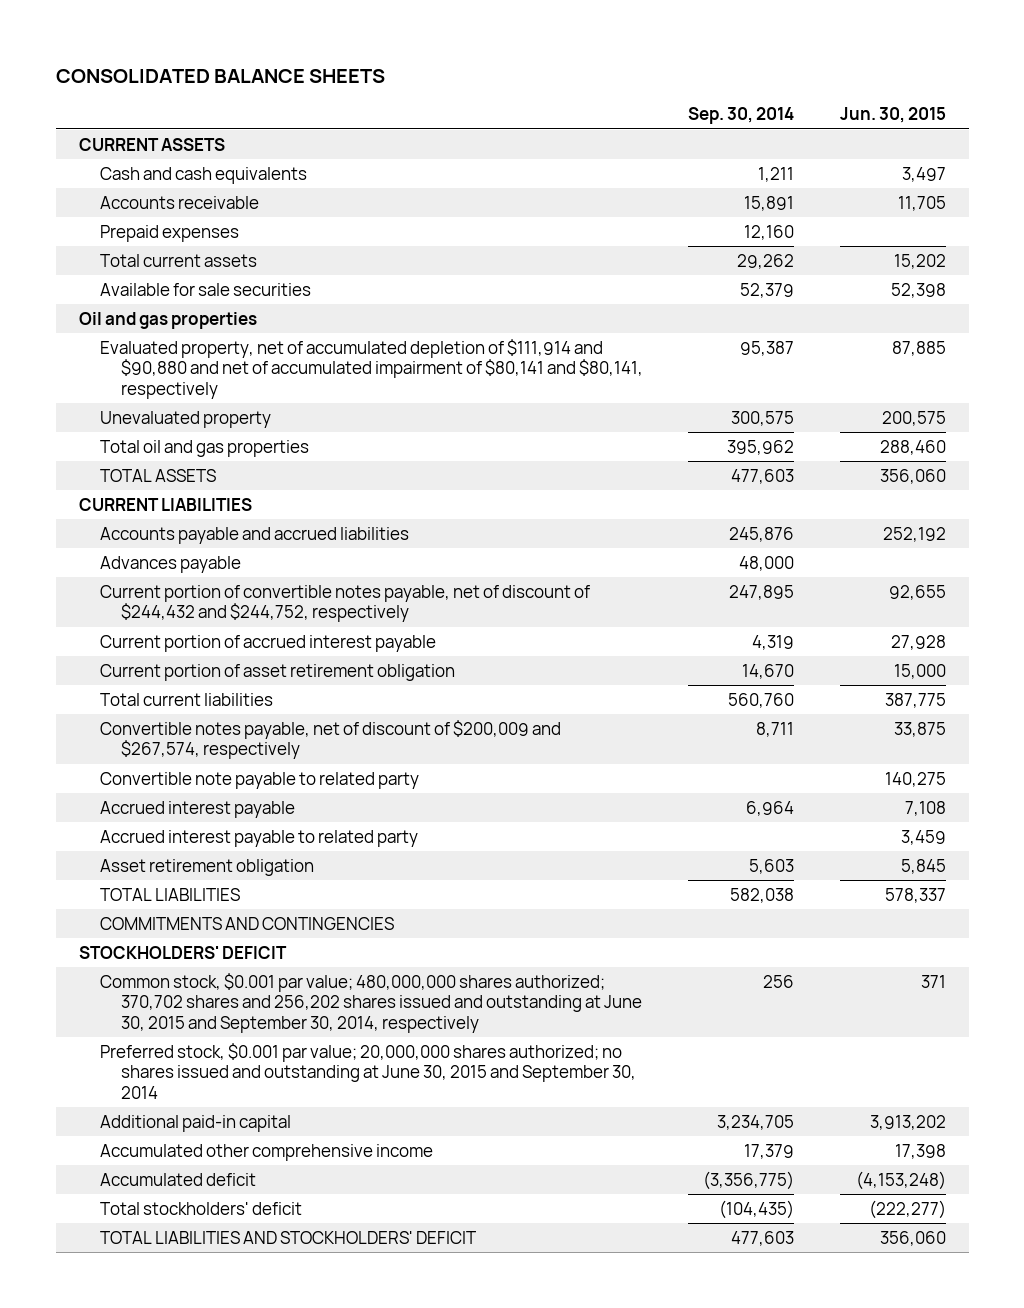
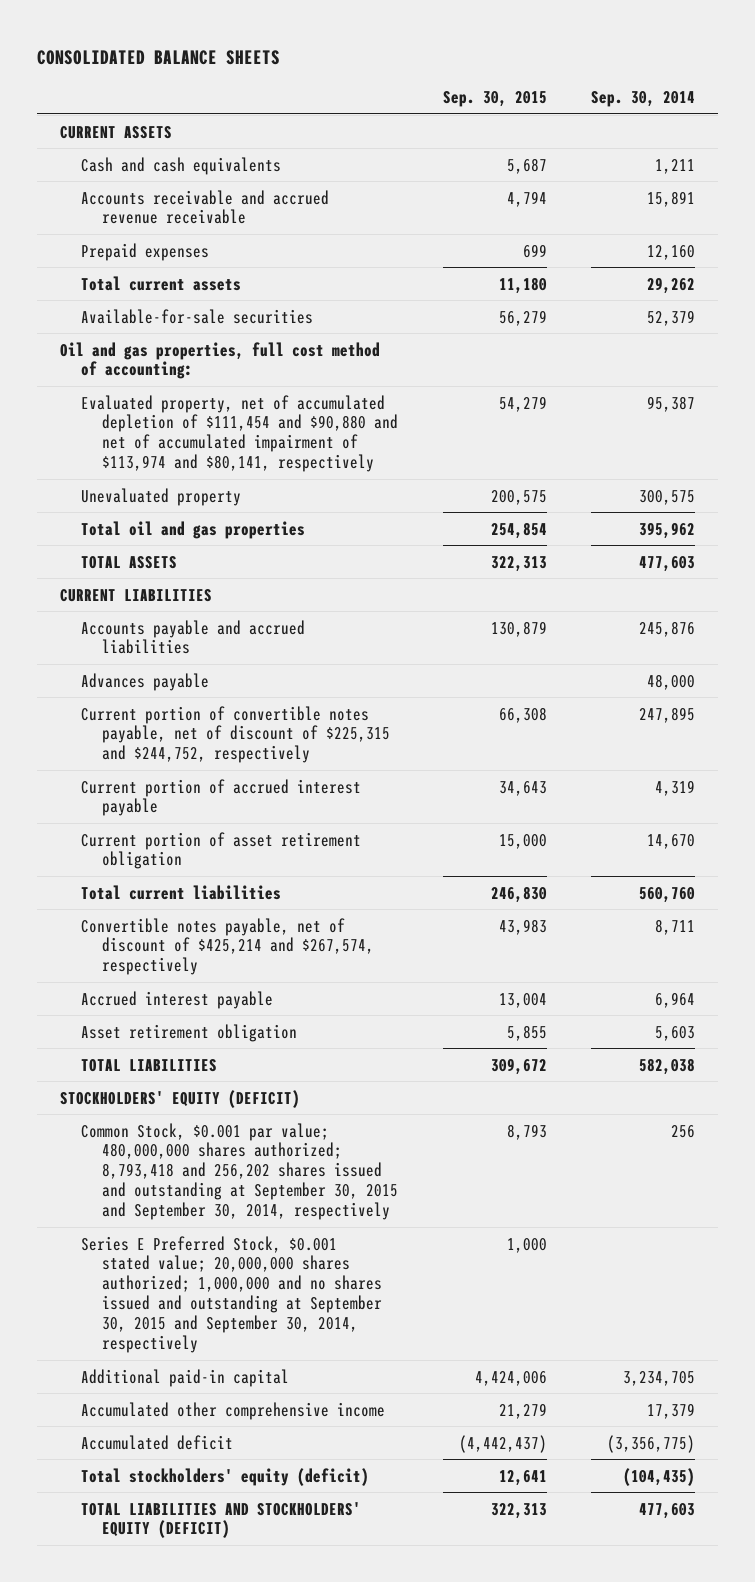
[839,107,946,124] Jun. 30, 2015 -> none
none -> [442,90,547,107] Sep. 30, 2015
[99,195,259,209] Accounts receivable -> [81,189,330,225] Accounts receivable and accrued revenue receivable
[78,311,257,329] Oil and gas properties -> none
[99,282,311,296] Available for sale securities -> [81,308,314,324] Available-for-sale securities
none -> [59,341,380,380] Oil and gas properties, full cost method of accounting:
[99,338,643,400] Evaluated property, net of accumulated depletion of $111,914 and $90,880 and net of accumulated impairment of $80,141 and $80,141, respectively -> [81,394,399,473] Evaluated property, net of accumulated depletion of $111,454 and $90,880 and net of accumulated impairment of $113,974 and $80,141, respectively
[99,584,590,623] Current portion of convertible notes payable, net of discount of $244,432 and $244,752, respectively -> [81,705,391,764] Current portion of convertible notes payable, net of discount of $225,315 and $244,752, respectively
[99,771,419,789] Convertible note payable to related party -> none
[99,719,561,760] Convertible notes payable, net of discount of $200,009 and $267,574, respectively -> [81,917,375,976] Convertible notes payable, net of discount of $425,214 and $267,574, respectively
[99,829,418,847] Accrued interest payable to related party -> none
[99,916,394,930] COMMITMENTS AND CONTINGENCIES -> none
[78,945,287,959] STOCKHOLDERS' DEFICIT -> [59,1089,300,1108] STOCKHOLDERS' EQUITY (DEFICIT)
[99,972,642,1034] Common stock, $0.001 par value; 480,000,000 shares authorized; 370,702 shares and 256,202 shares issued and outstanding at June 30, 2015 and September 30, 2014, respectively -> [81,1122,399,1221] Common Stock, $0.001 par value; 480,000,000 shares authorized; 8,793,418 and 256,202 shares issued and outstanding at September 30, 2015 and September 30, 2014, respectively
[99,1042,636,1100] Preferred stock, $0.001 par value; 20,000,000 shares authorized; no shares issued and outstanding at June 30, 2015 and September 30, 2014 -> [81,1235,383,1354] Series E Preferred Stock, $0.001 stated value; 20,000,000 shares authorized; 1,000,000 and no shares issued and outstanding at September 30, 2015 and September 30, 2014, respectively
[99,1201,302,1215] Total stockholders' deficit -> [81,1467,370,1486] Total stockholders' equity (deficit)
[99,1230,476,1244] TOTAL LIABILITIES AND STOCKHOLDERS' DEFICIT -> [81,1501,362,1539] TOTAL LIABILITIES AND STOCKHOLDERS' EQUITY (DEFICIT)

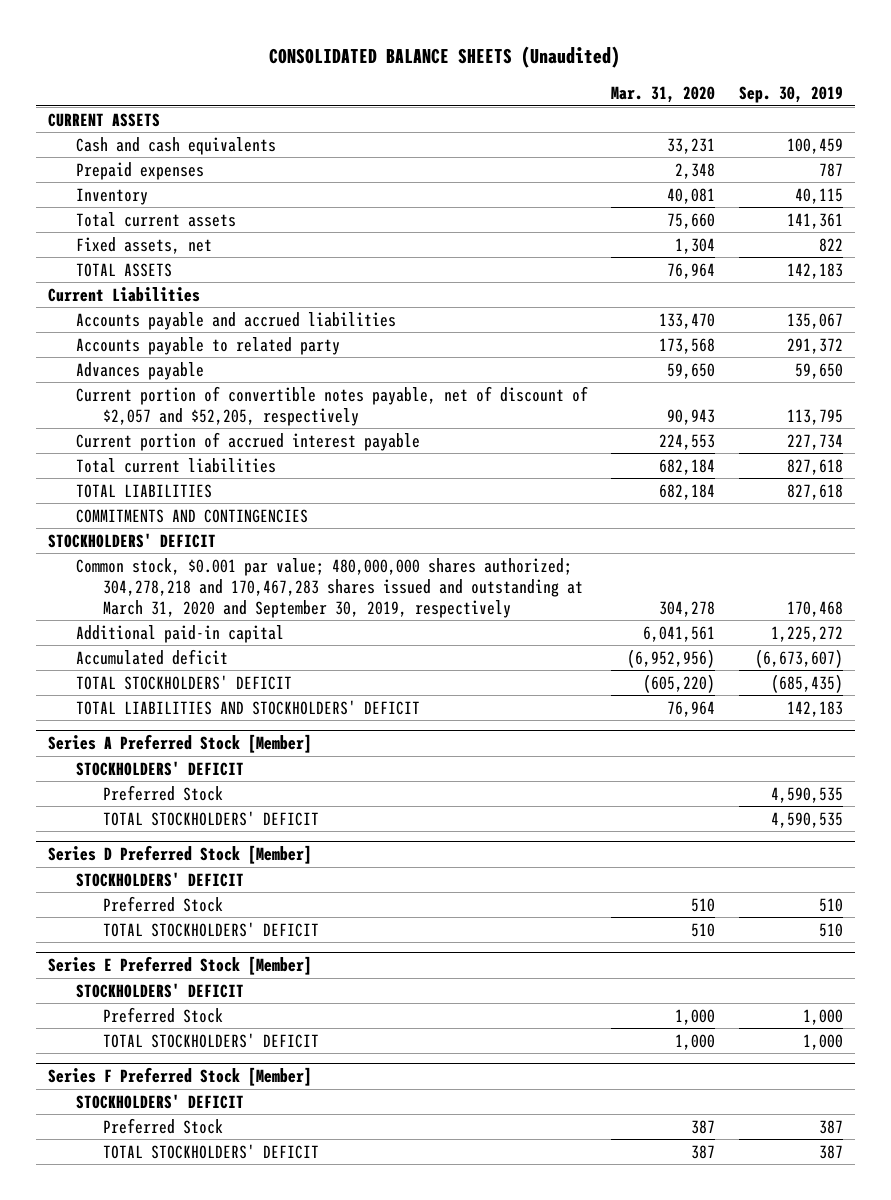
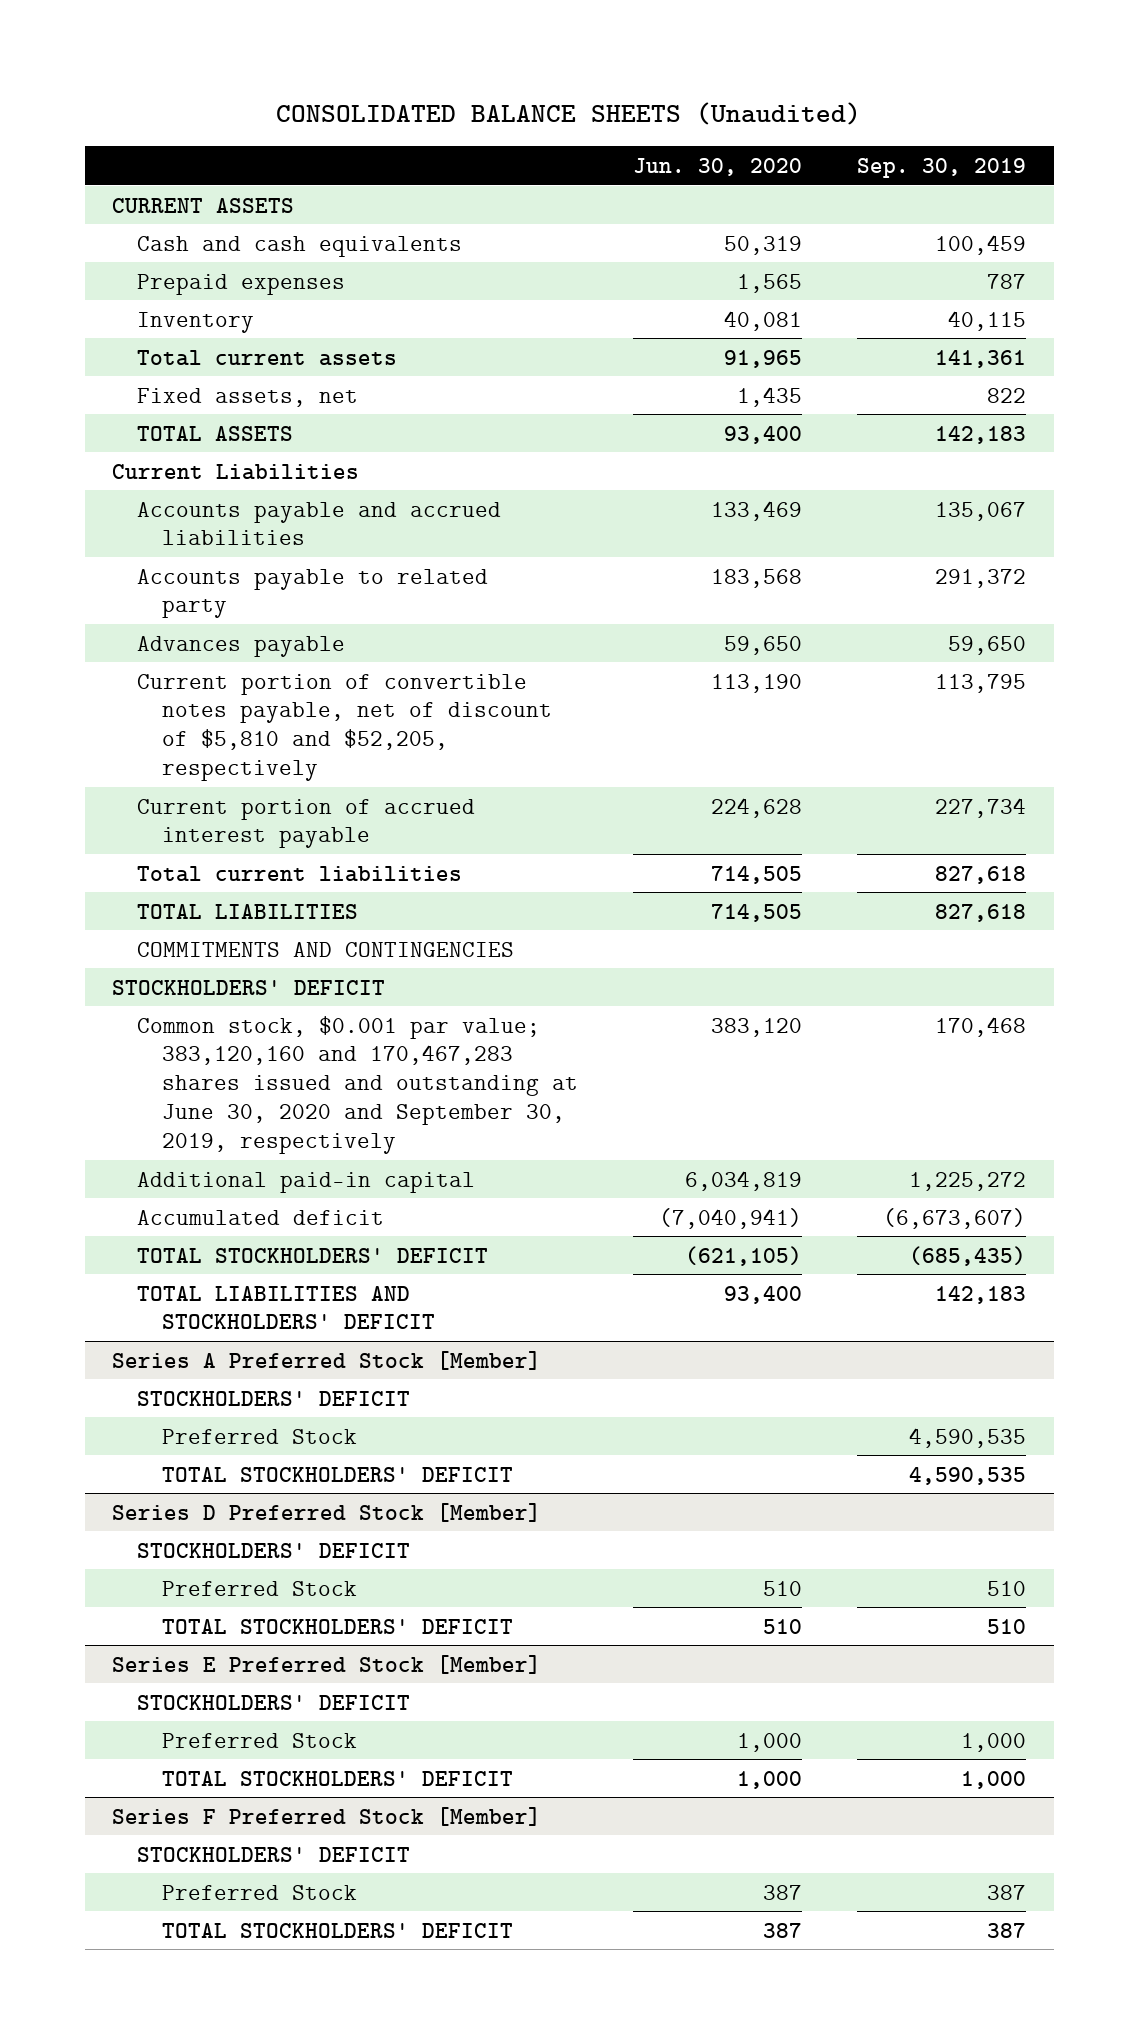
[611,86,716,104] Mar. 31, 2020 -> none
none -> [633,157,803,176] Jun. 30, 2020
[75,385,588,426] Current portion of convertible notes payable, net of discount of $2,057 and $52,205, respectively -> [137,673,553,782] Current portion of convertible notes payable, net of discount of $5,810 and $52,205, respectively
[75,557,584,618] Common stock, $0.001 par value; 480,000,000 shares authorized; 304,278,218 and 170,467,283 shares issued and outstanding at March 31, 2020 and September 30, 2019, respectively -> [137,1015,579,1154] Common stock, $0.001 par value; 383,120,160 and 170,467,283 shares issued and outstanding at June 30, 2020 and September 30, 2019, respectively

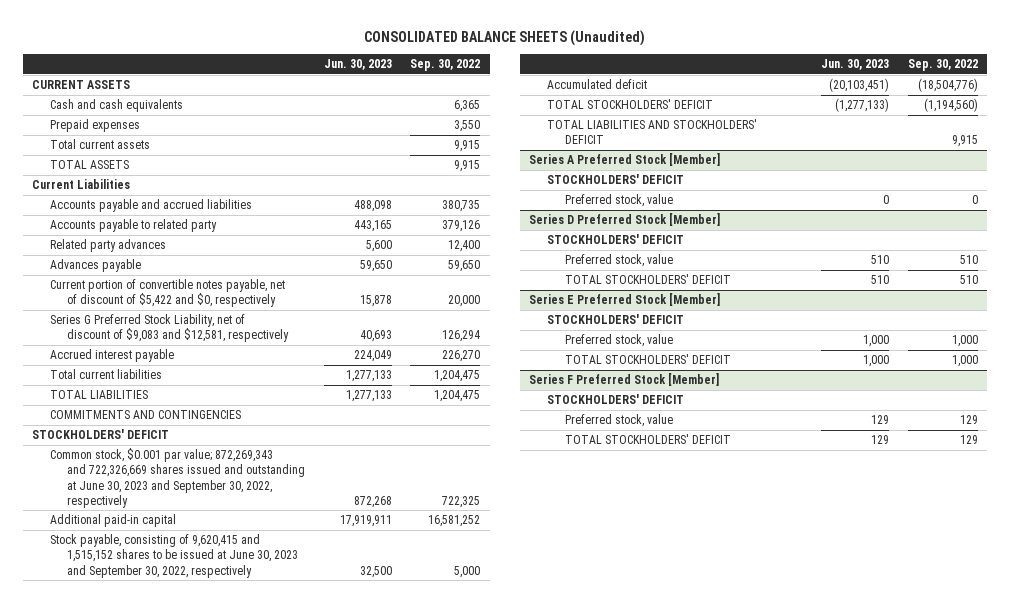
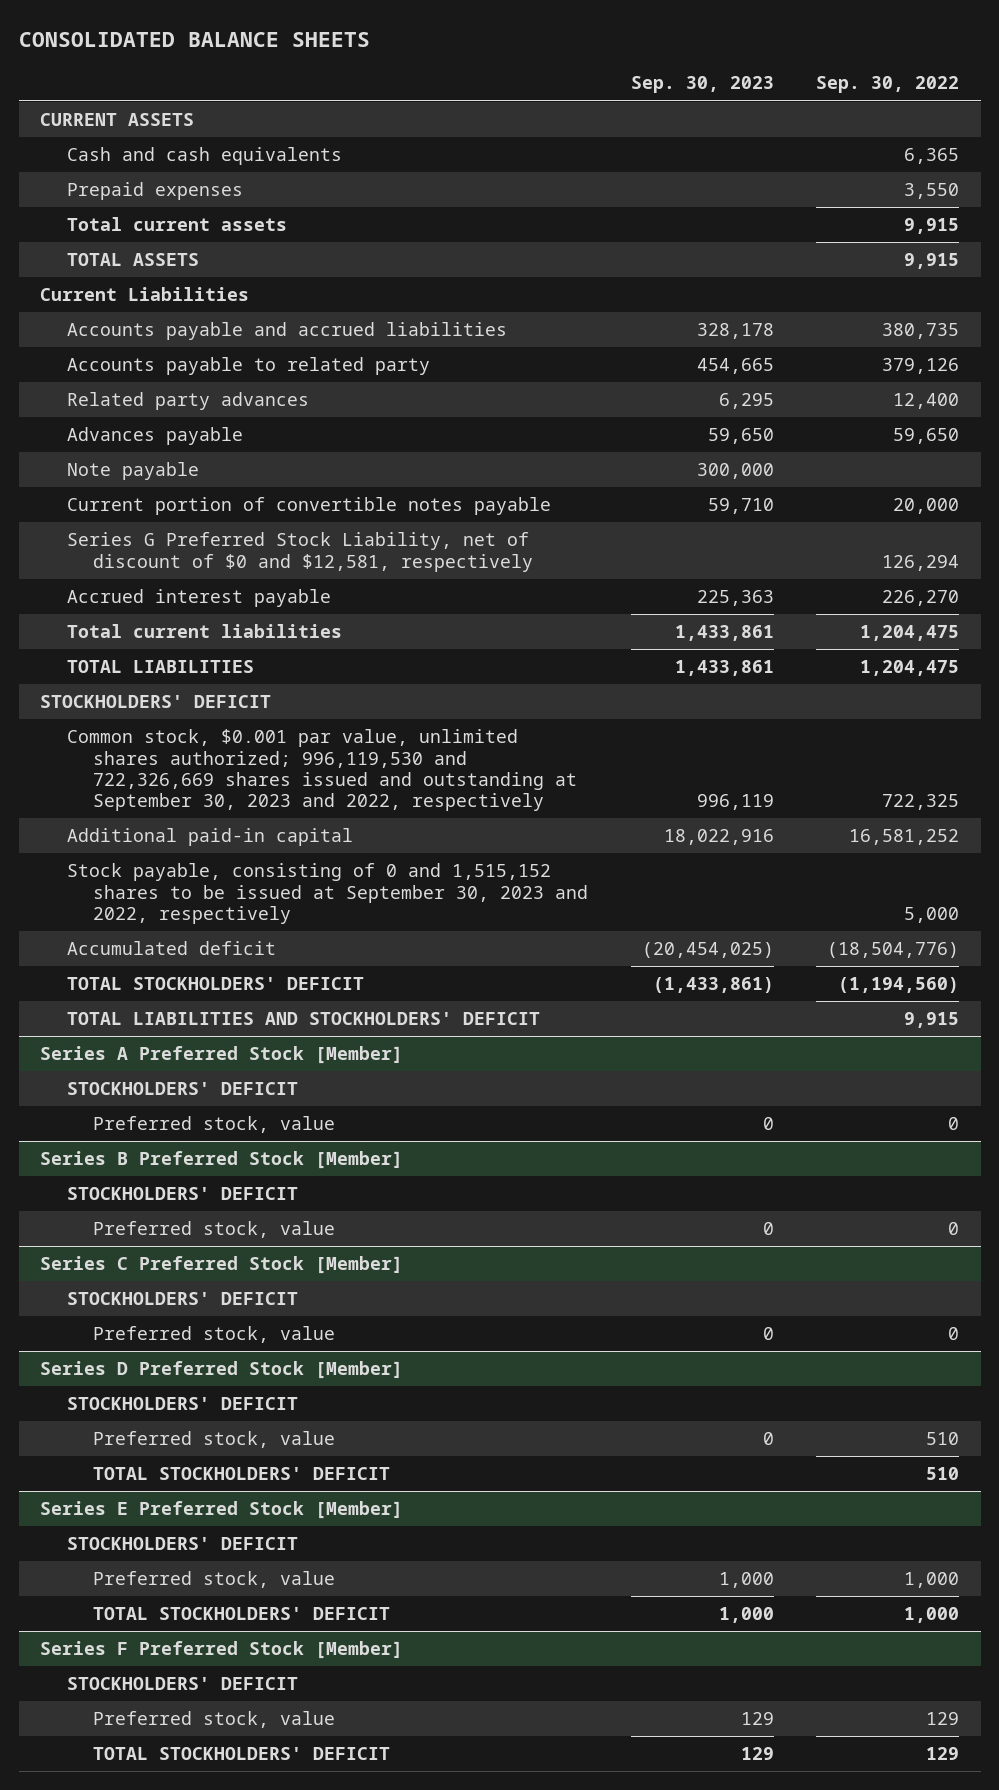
[363,29,645,46] CONSOLIDATED BALANCE SHEETS (Unaudited) -> [18,31,370,47] CONSOLIDATED BALANCE SHEETS
[323,59,392,71] Jun. 30, 2023 -> none
none -> [630,76,774,94] Sep. 30, 2023
none -> [66,462,199,481] Note payable
[49,279,285,308] Current portion of convertible notes payable, net of discount of $5,422 and $0, respectively -> [66,497,551,516] Current portion of convertible notes payable
[49,314,290,343] Series G Preferred Stock Liability, net of discount of $9,083 and $12,581, respectively -> [66,532,534,572] Series G Preferred Stock Liability, net of discount of $0 and $12,581, respectively
[49,410,241,420] COMMITMENTS AND CONTINGENCIES -> none
[49,448,306,508] Common stock, $0.001 par value; 872,269,343 and 722,326,669 shares issued and outstanding at June 30, 2023 and September 30, 2022, respectively -> [66,729,578,812] Common stock, $0.001 par value, unlimited shares authorized; 996,119,530 and 722,326,669 shares issued and outstanding at September 30, 2023 and 2022, respectively
[49,534,299,578] Stock payable, consisting of 9,620,415 and 1,515,152 shares to be issued at June 30, 2023 and September 30, 2022, respectively -> [66,863,589,924] Stock payable, consisting of 0 and 1,515,152 shares to be issued at September 30, 2023 and 2022, respectively
none -> [39,1151,403,1170] Series B Preferred Stock [Member]
none -> [66,1187,298,1201] STOCKHOLDERS' DEFICIT
none -> [93,1221,336,1239] Preferred stock, value
none -> [39,1256,403,1275] Series C Preferred Stock [Member]
none -> [66,1292,298,1306] STOCKHOLDERS' DEFICIT
none -> [93,1326,336,1344] Preferred stock, value

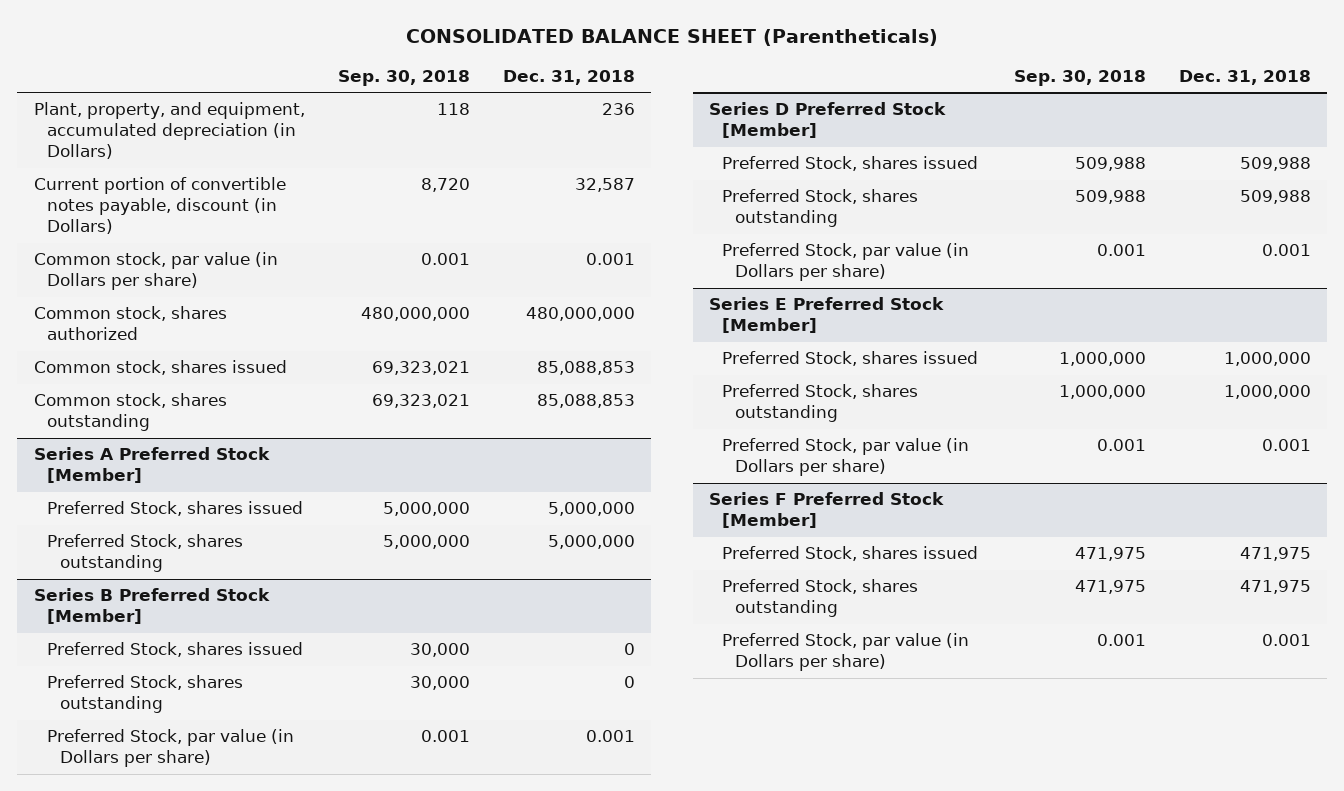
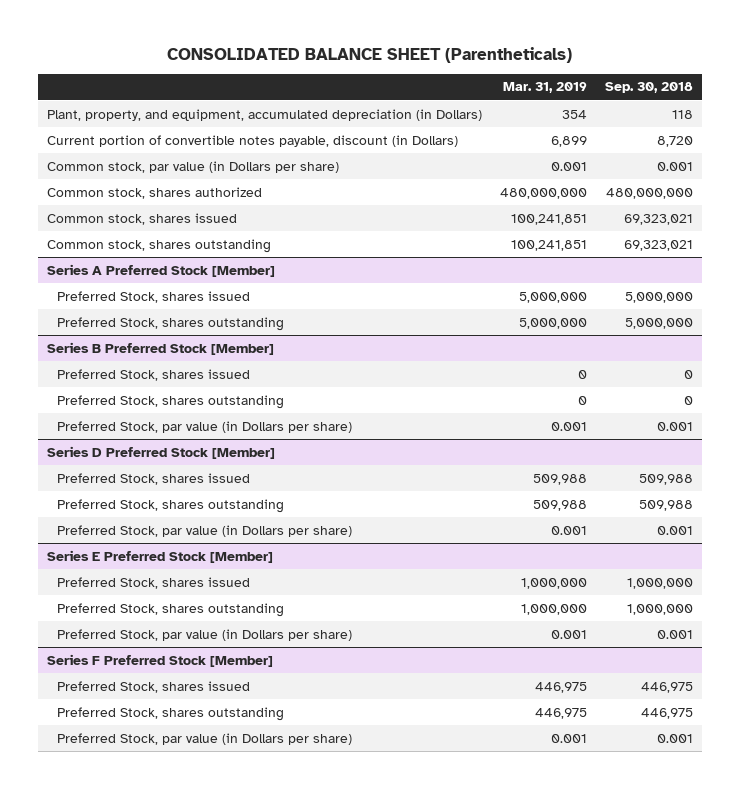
[502,69,635,85] Dec. 31, 2018 -> none
none -> [502,82,587,94] Mar. 31, 2019
[409,643,470,658] 30,000 -> [684,369,694,379] 0
[409,676,470,691] 30,000 -> [684,395,694,405] 0
[1074,547,1146,562] 471,975 -> [641,681,694,693] 446,975
[1074,580,1146,595] 471,975 -> [641,707,694,719] 446,975

